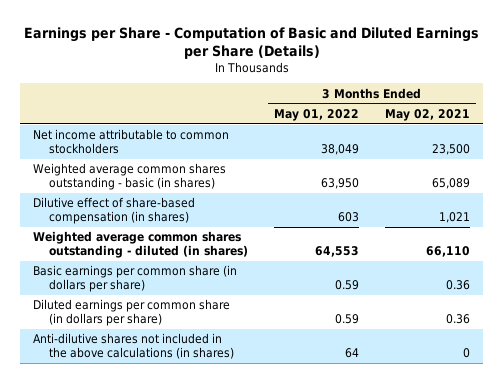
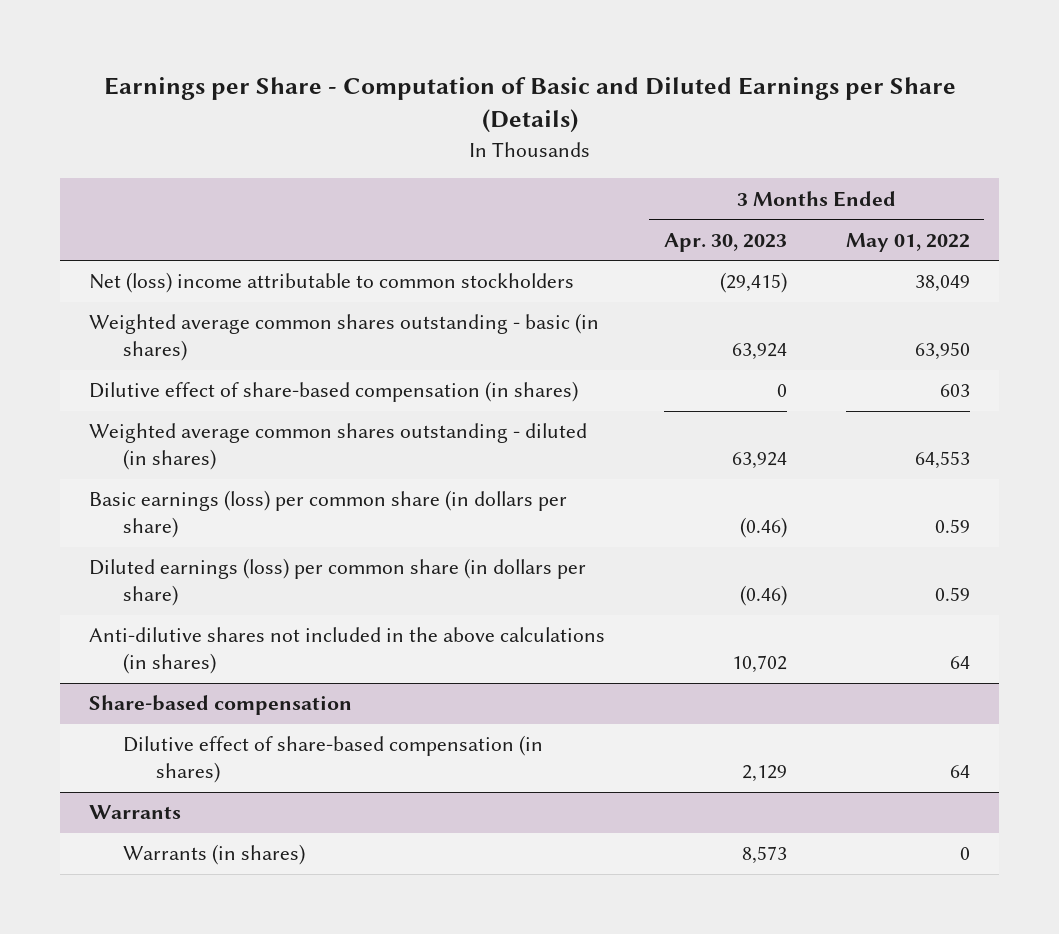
[385,108,471,121] May 02, 2021 -> none
none -> [664,232,788,252] Apr. 30, 2023
[33,129,230,155] Net income attributable to common stockholders -> [89,272,575,294] Net (loss) income attributable to common stockholders
[33,265,238,293] Basic earnings per common share (in dollars per share) -> [89,490,568,539] Basic earnings (loss) per common share (in dollars per share)
[33,299,231,327] Diluted earnings per common share (in dollars per share) -> [89,558,587,607] Diluted earnings (loss) per common share (in dollars per share)
none -> [89,695,353,716] Share-based compensation
none -> [122,735,543,784] Dilutive effect of share-based compensation (in shares)
none -> [89,805,182,820] Warrants
none -> [122,844,305,866] Warrants (in shares)

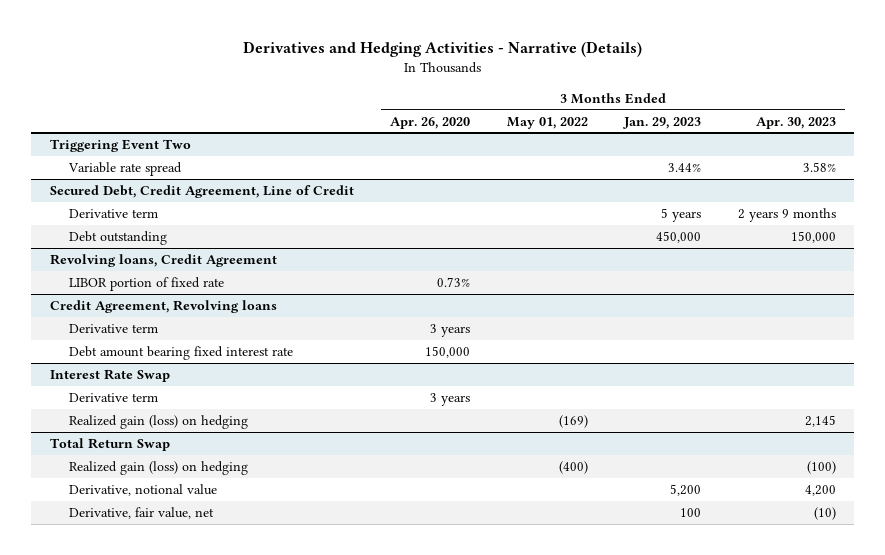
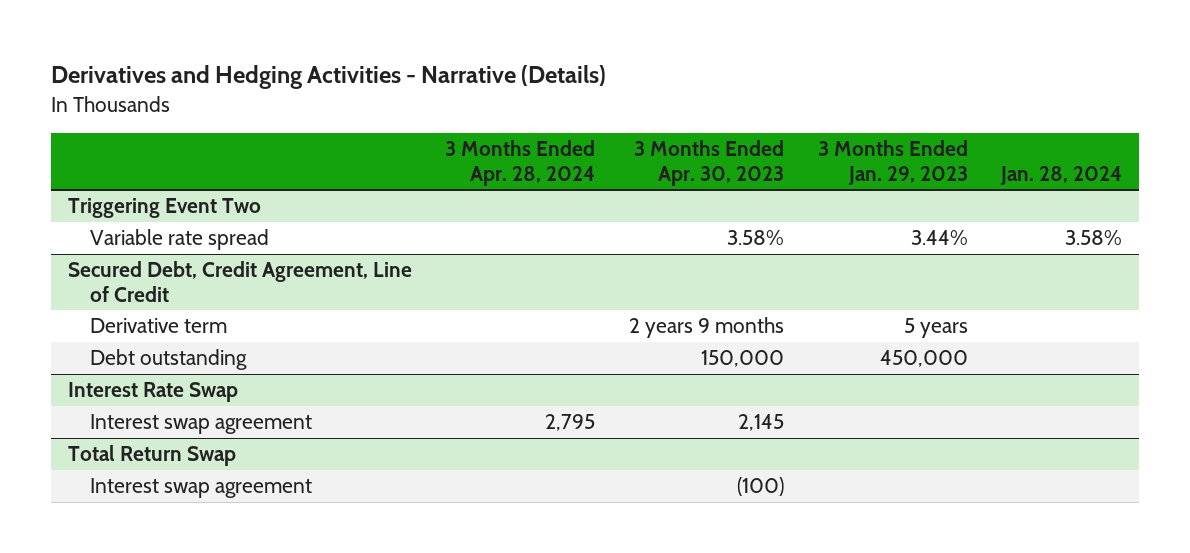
[390,116,471,129] Apr. 26, 2020 -> none
[506,116,588,129] May 01, 2022 -> none
none -> [445,140,596,186] 3 Months Ended Apr. 28, 2024
none -> [1000,165,1123,185] Jan. 28, 2024
[49,254,277,268] Revolving loans, Credit Agreement -> none
[69,277,225,292] LIBOR portion of fixed rate -> none
[49,300,277,314] Credit Agreement, Revolving loans -> none
[69,324,159,334] Derivative term -> none
[69,346,294,361] Debt amount bearing fixed interest rate -> none
[69,393,159,403] Derivative term -> none
[69,415,249,430] Realized gain (loss) on hedging -> [90,414,313,435] Interest swap agreement
[69,484,218,497] Derivative, notional value -> none
[69,507,215,520] Derivative, fair value, net -> none
[69,461,249,476] Realized gain (loss) on hedging -> [90,478,313,499] Interest swap agreement

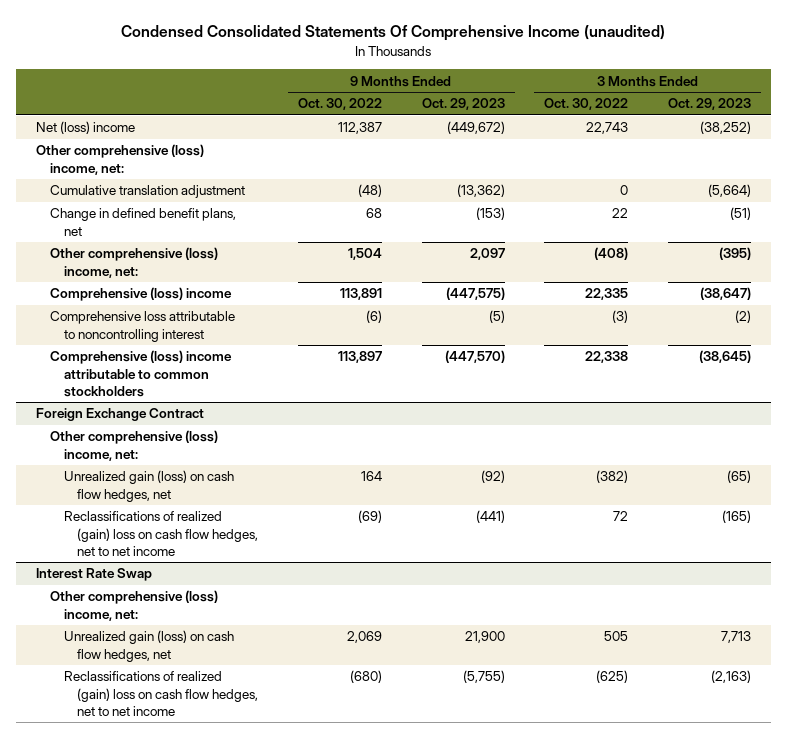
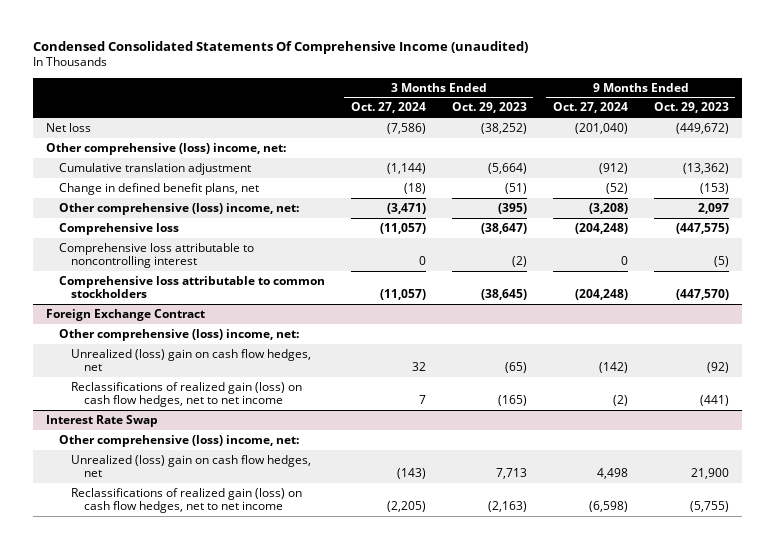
[298,98,383,111] Oct. 30, 2022 -> none
[544,98,629,111] Oct. 30, 2022 -> none
none -> [350,102,426,114] Oct. 27, 2024
none -> [552,102,628,114] Oct. 27, 2024
[35,121,135,135] Net (loss) income -> [45,122,91,132] Net loss
[49,287,232,302] Comprehensive (loss) income -> [58,222,179,235] Comprehensive loss
[49,350,232,397] Comprehensive (loss) income attributable to common stockholders -> [58,275,325,299] Comprehensive loss attributable to common stockholders
[63,470,234,502] Unrealized gain (loss) on cash flow hedges, net -> [71,348,312,372] Unrealized (loss) gain on cash flow hedges, net
[63,511,259,556] Reclassifications of realized (gain) loss on cash flow hedges, net to net income -> [71,381,303,408] Reclassifications of realized gain (loss) on cash flow hedges, net to net income
[63,630,234,662] Unrealized gain (loss) on cash flow hedges, net -> [71,454,312,478] Unrealized (loss) gain on cash flow hedges, net
[63,671,259,716] Reclassifications of realized (gain) loss on cash flow hedges, net to net income -> [71,487,303,514] Reclassifications of realized gain (loss) on cash flow hedges, net to net income

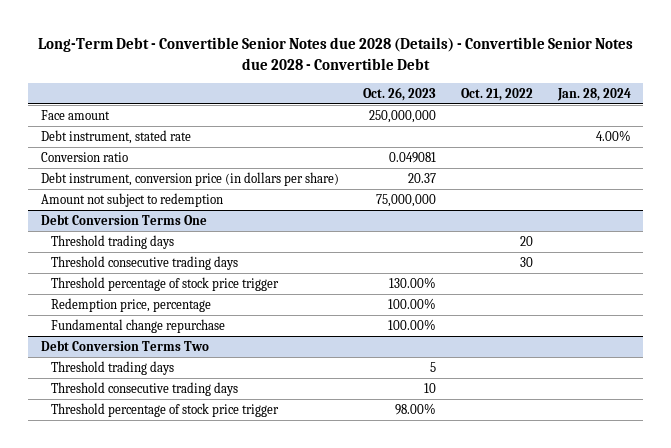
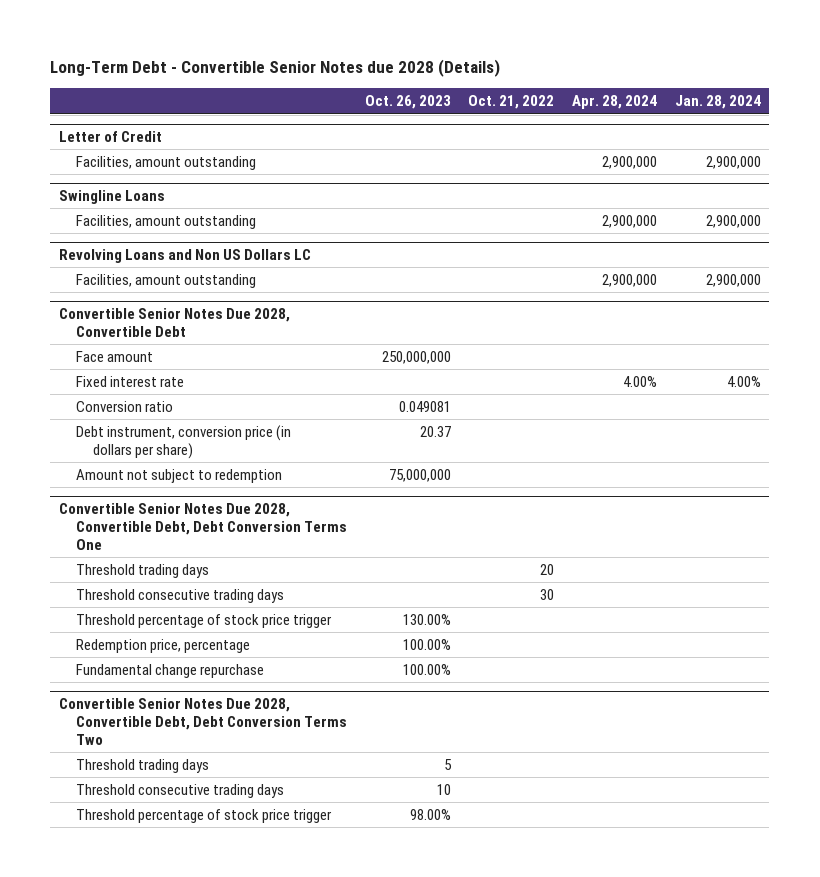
[37,36,633,70] Long-Term Debt - Convertible Senior Notes due 2028 (Details) - Convertible Senior Notes due 2028 - Convertible Debt -> [50,59,501,78] Long-Term Debt - Convertible Senior Notes due 2028 (Details)
none -> [571,95,657,110] Apr. 28, 2024
none -> [59,130,163,142] Letter of Credit
none -> [76,155,257,170] Facilities, amount outstanding
none -> [59,189,166,204] Swingline Loans
none -> [76,214,257,229] Facilities, amount outstanding
none -> [59,248,312,263] Revolving Loans and Non US Dollars LC
none -> [76,273,257,288] Facilities, amount outstanding
none -> [59,307,291,337] Convertible Senior Notes Due 2028, Convertible Debt
[40,129,191,144] Debt instrument, stated rate -> [76,375,185,387] Fixed interest rate
[40,213,207,225] Debt Conversion Terms One -> none
none -> [59,502,348,550] Convertible Senior Notes Due 2028, Convertible Debt, Debt Conversion Terms One
[40,339,209,351] Debt Conversion Terms Two -> none
none -> [59,697,348,745] Convertible Senior Notes Due 2028, Convertible Debt, Debt Conversion Terms Two

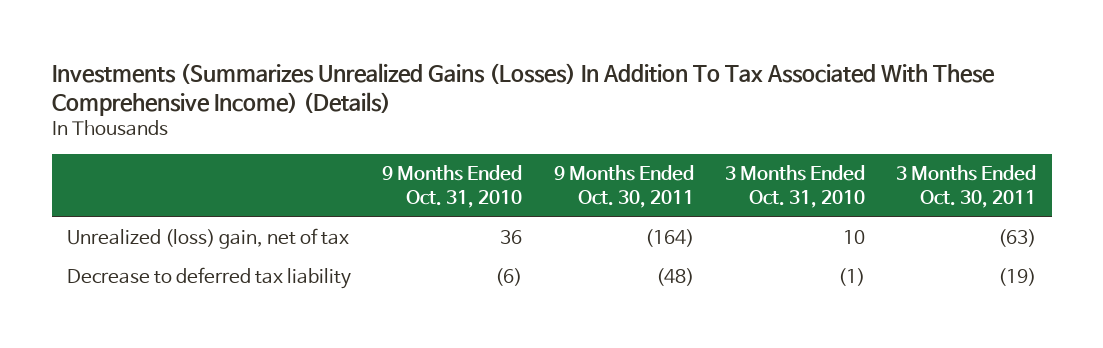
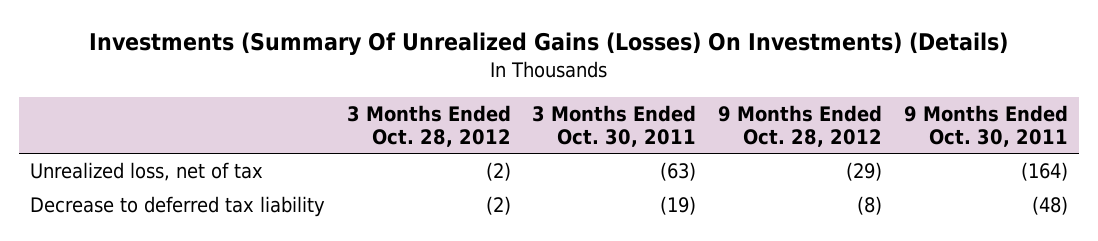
[51,62,995,116] Investments (Summarizes Unrealized Gains (Losses) In Addition To Tax Associated With These Comprehensive Income) (Details) -> [88,31,1008,55] Investments (Summary Of Unrealized Gains (Losses) On Investments) (Details)
[382,165,523,209] 9 Months Ended Oct. 31, 2010 -> none
[724,165,865,209] 3 Months Ended Oct. 31, 2010 -> none
none -> [346,104,511,147] 3 Months Ended Oct. 28, 2012
none -> [718,104,883,147] 9 Months Ended Oct. 28, 2012
[67,228,350,250] Unrealized (loss) gain, net of tax -> [29,162,263,182] Unrealized loss, net of tax

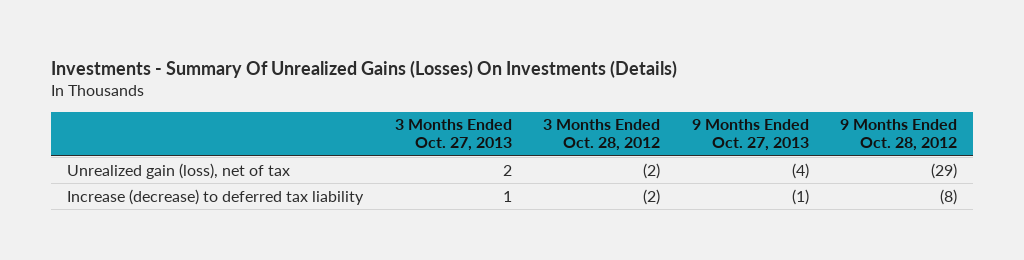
[88,31,1008,55] Investments (Summary Of Unrealized Gains (Losses) On Investments) (Details) -> [51,60,678,79] Investments - Summary Of Unrealized Gains (Losses) On Investments (Details)
[532,104,697,147] 3 Months Ended Oct. 30, 2011 -> none
[903,104,1068,147] 9 Months Ended Oct. 30, 2011 -> none
none -> [394,119,512,152] 3 Months Ended Oct. 27, 2013
none -> [691,119,809,152] 9 Months Ended Oct. 27, 2013
[29,162,263,182] Unrealized loss, net of tax -> [66,162,290,179] Unrealized gain (loss), net of tax
[29,196,325,218] Decrease to deferred tax liability -> [66,188,364,205] Increase (decrease) to deferred tax liability

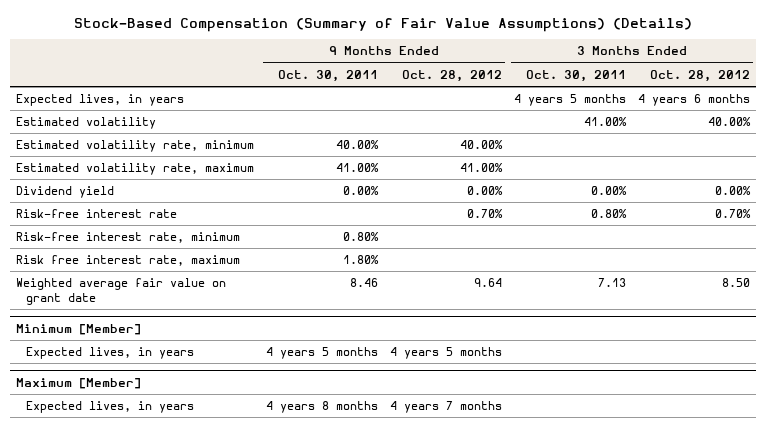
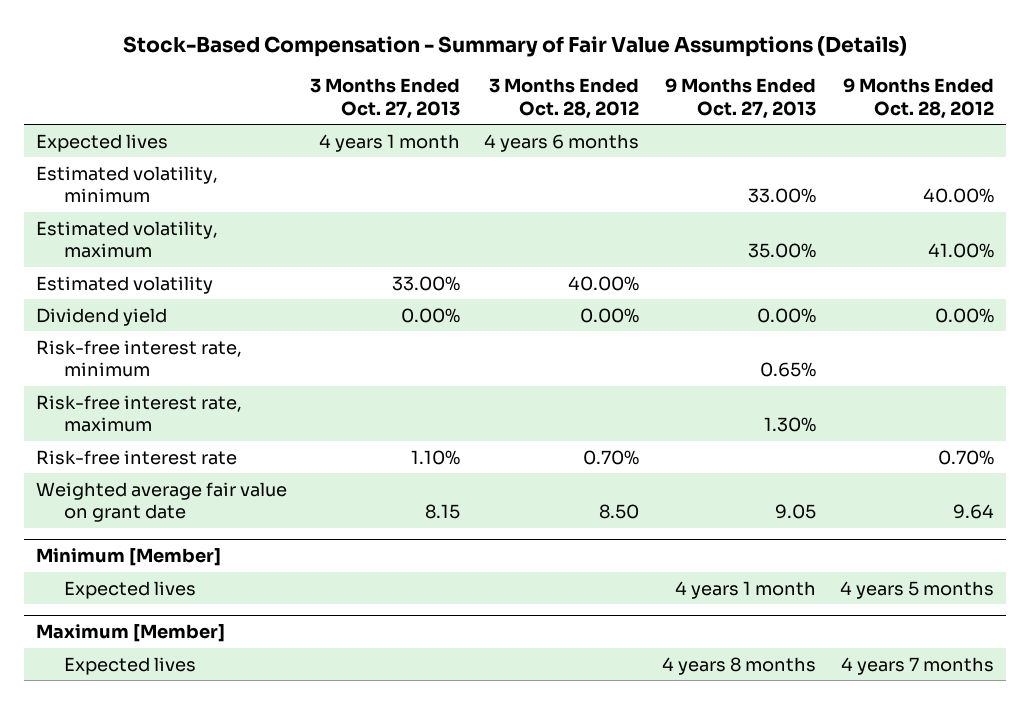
[73,17,692,32] Stock-Based Compensation (Summary of Fair Value Assumptions) (Details) -> [122,35,907,57] Stock-Based Compensation - Summary of Fair Value Assumptions (Details)
[277,69,378,82] Oct. 30, 2011 -> none
[525,69,626,82] Oct. 30, 2011 -> none
none -> [310,78,461,119] 3 Months Ended Oct. 27, 2013
none -> [665,78,817,119] 9 Months Ended Oct. 27, 2013
[15,94,184,107] Expected lives, in years -> [35,133,168,152] Expected lives
none -> [35,165,218,204] Estimated volatility, minimum
none -> [35,220,218,259] Estimated volatility, maximum
[15,140,254,153] Estimated volatility rate, minimum -> none
[15,163,254,176] Estimated volatility rate, maximum -> none
[15,255,240,267] Risk free interest rate, maximum -> [35,394,242,433] Risk-free interest rate, maximum
[15,209,177,219] Risk-free interest rate -> [35,449,237,465] Risk-free interest rate
[25,347,194,360] Expected lives, in years -> [63,580,196,599] Expected lives
[25,401,194,414] Expected lives, in years -> [63,656,196,675] Expected lives

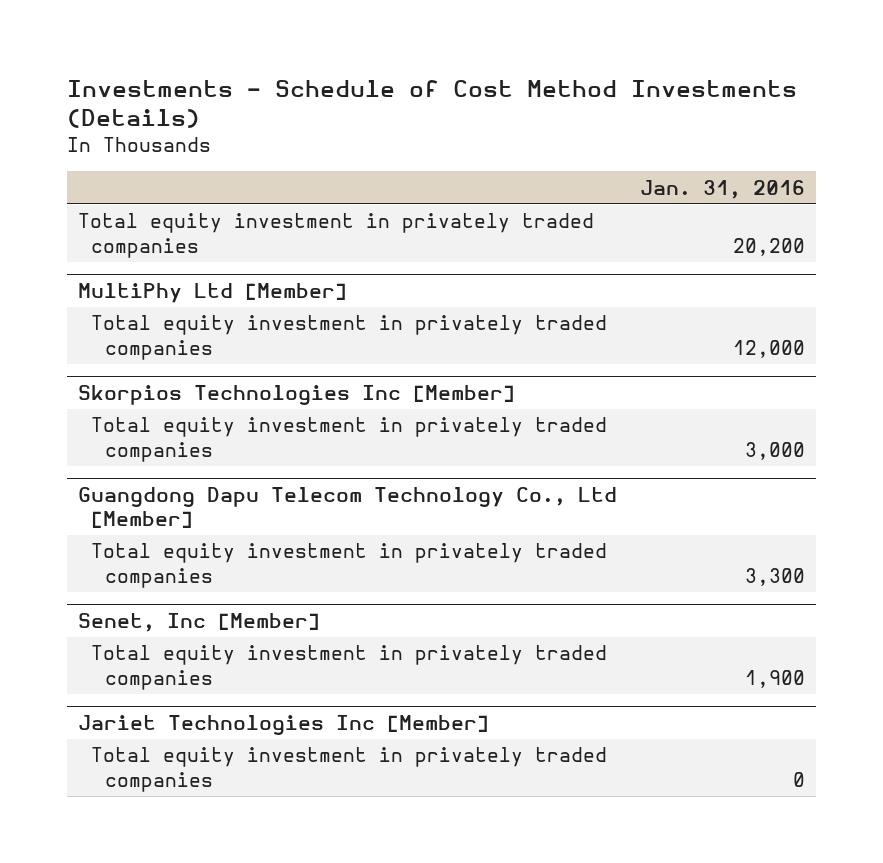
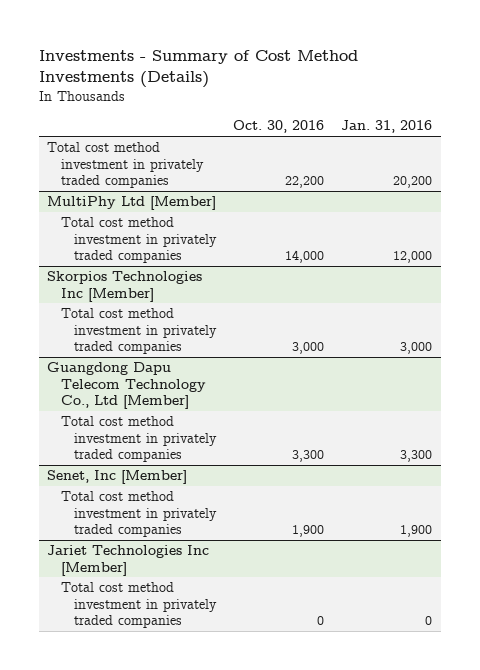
[66,79,797,129] Investments - Schedule of Cost Method Investments (Details) -> [38,49,358,89] Investments - Summary of Cost Method Investments (Details)
none -> [233,120,325,134] Oct. 30, 2016
[78,213,595,258] Total equity investment in privately traded companies -> [47,142,204,189] Total cost method investment in privately traded companies
[91,315,608,360] Total equity investment in privately traded companies -> [60,217,218,264] Total cost method investment in privately traded companies
[91,417,608,462] Total equity investment in privately traded companies -> [60,308,218,355] Total cost method investment in privately traded companies
[91,543,608,588] Total equity investment in privately traded companies -> [60,416,218,463] Total cost method investment in privately traded companies
[91,645,608,690] Total equity investment in privately traded companies -> [60,491,218,538] Total cost method investment in privately traded companies
[91,747,608,792] Total equity investment in privately traded companies -> [60,582,218,629] Total cost method investment in privately traded companies

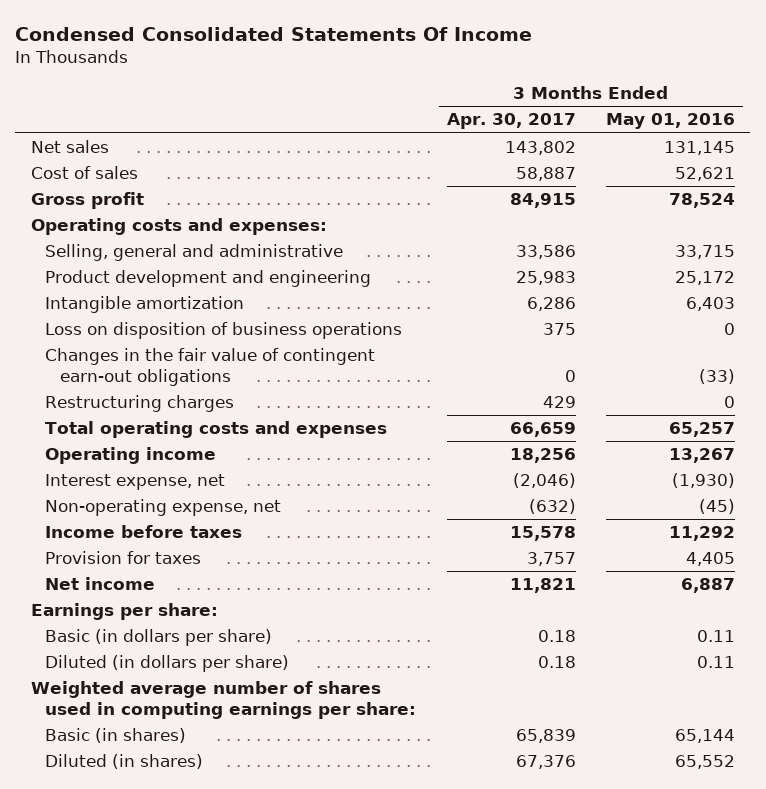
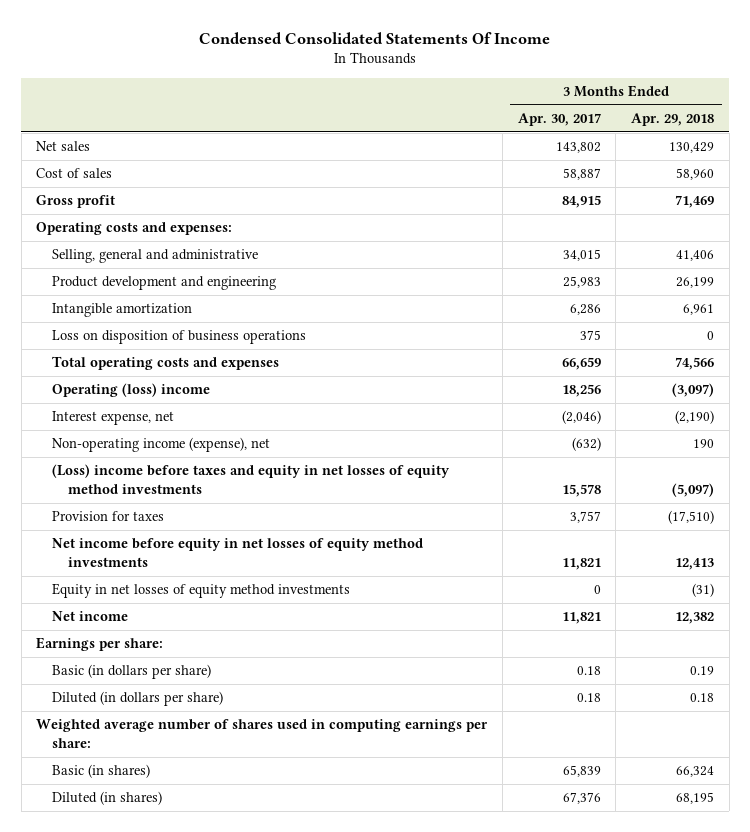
[606,113,736,130] May 01, 2016 -> none
none -> [630,113,714,127] Apr. 29, 2018
[515,245,576,260] 33,586 -> [562,249,601,262] 34,015
[45,348,376,386] Changes in the fair value of contingent earn-out obligations -> none
[45,395,235,413] Restructuring charges -> none
[45,447,217,465] Operating income -> [52,383,211,398] Operating (loss) income
[45,499,282,517] Non-operating expense, net -> [52,437,271,453] Non-operating income (expense), net
[45,525,243,539] Income before taxes -> [52,464,451,494] (Loss) income before taxes and equity in net losses of equity method investments
none -> [52,538,424,567] Net income before equity in net losses of equity method investments
none -> [52,583,351,599] Equity in net losses of equity method investments

